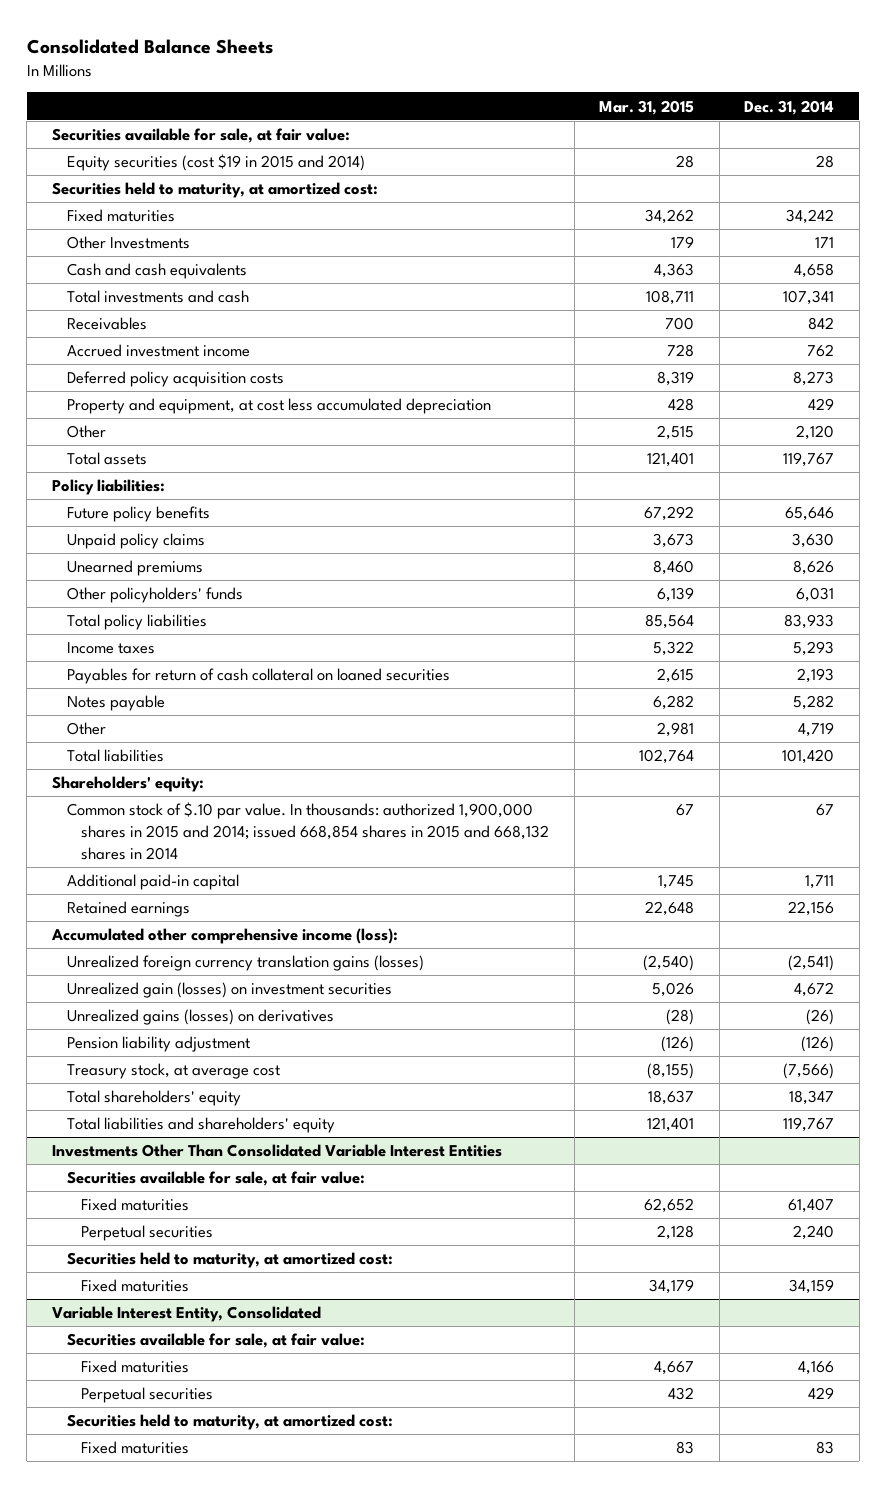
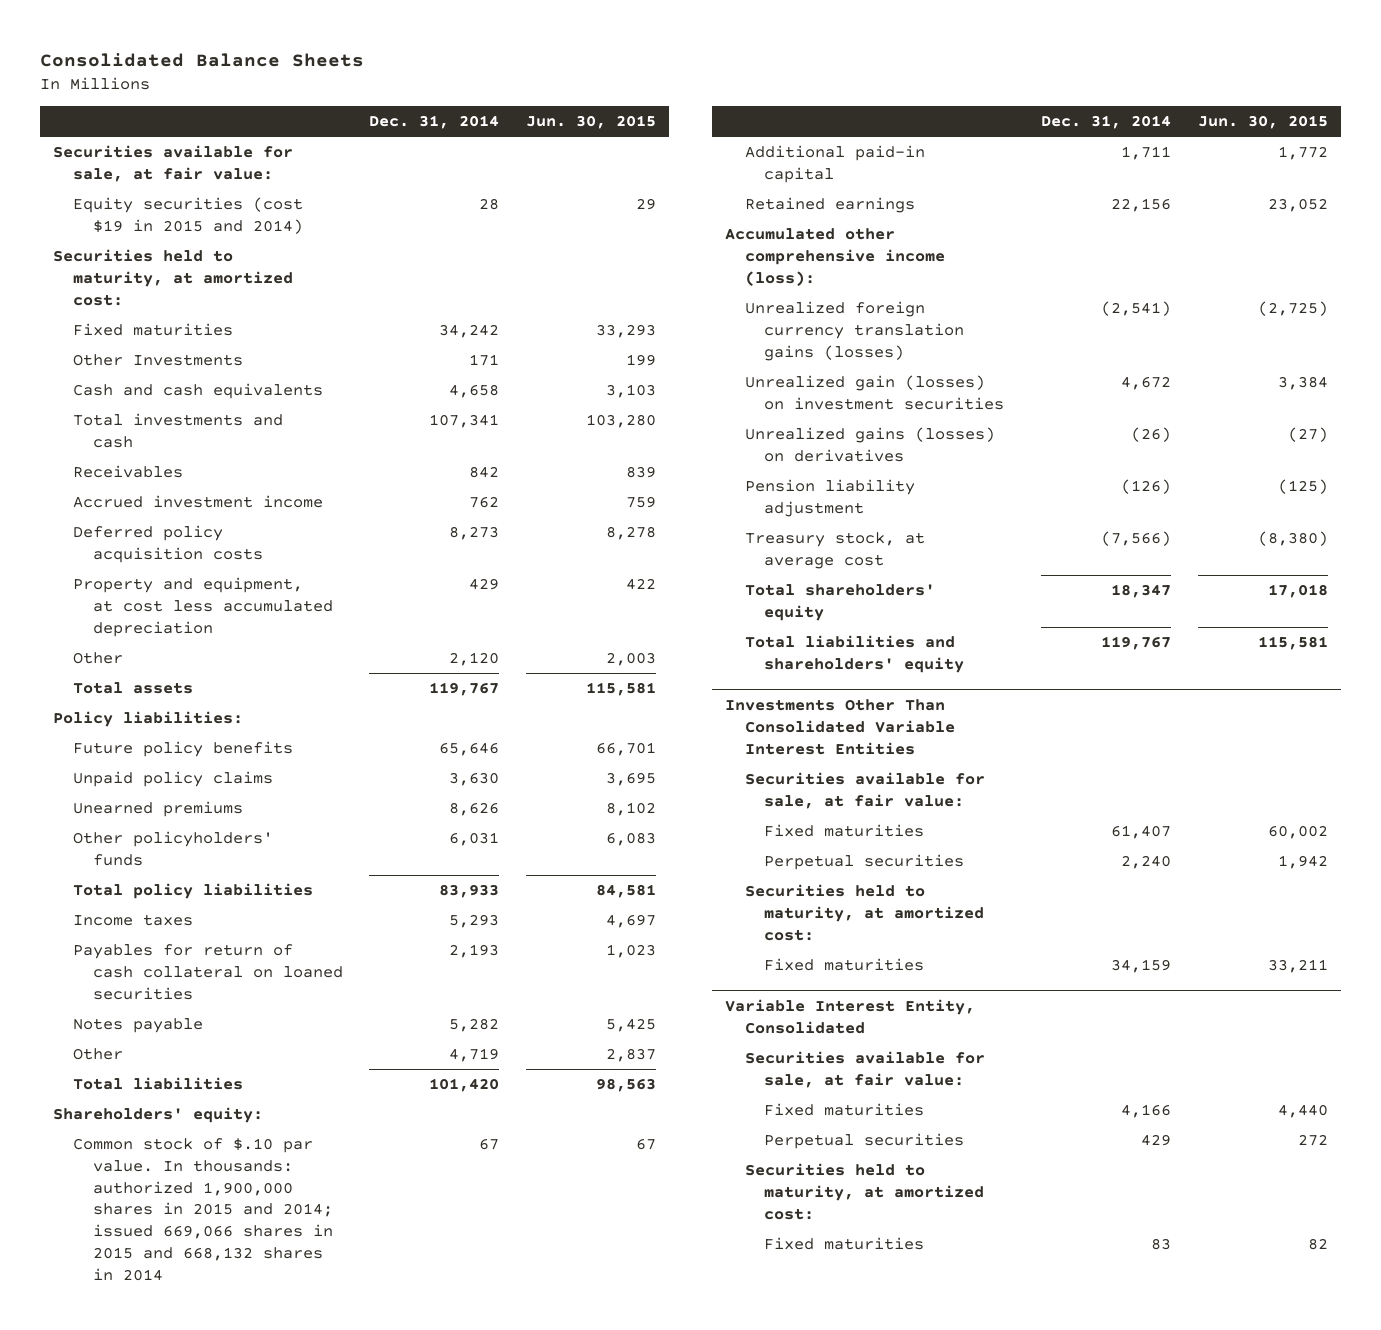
[599,99,695,115] Mar. 31, 2015 -> none
none -> [526,114,657,129] Jun. 30, 2015
[66,802,550,860] Common stock of $.10 par value. In thousands: authorized 1,900,000 shares in 2015 and 2014; issued 668,854 shares in 2015 and 668,132 shares in 2014 -> [73,1138,333,1281] Common stock of $.10 par value. In thousands: authorized 1,900,000 shares in 2015 and 2014; issued 669,066 shares in 2015 and 668,132 shares in 2014

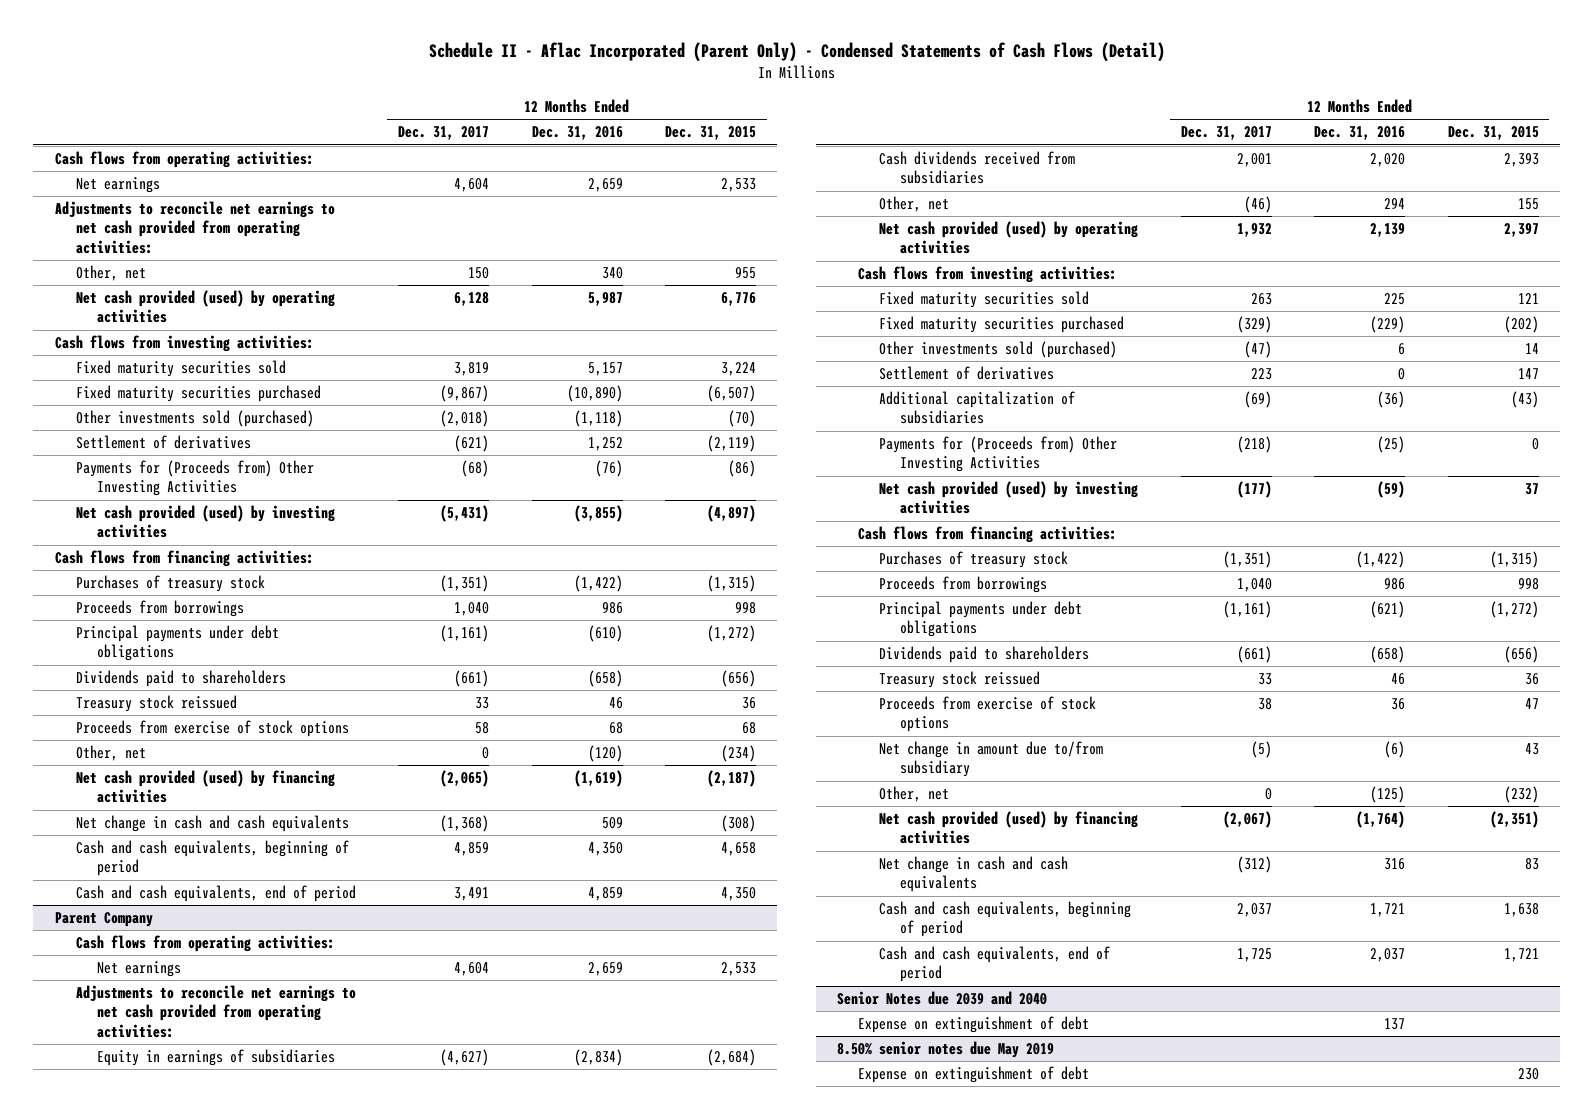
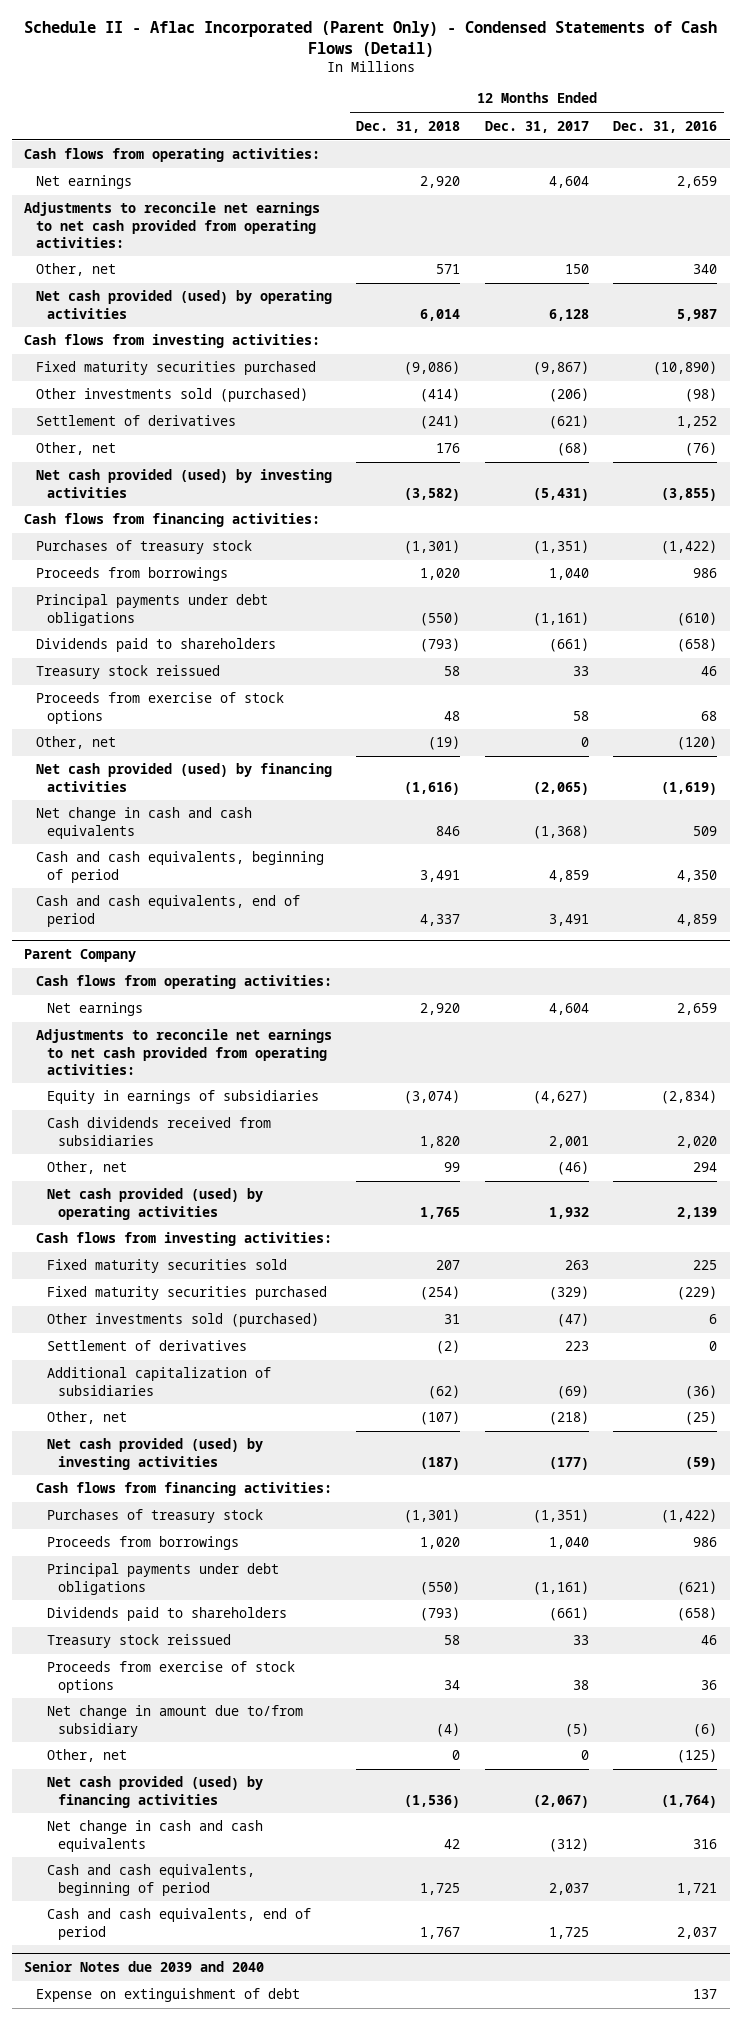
[665,126,757,141] Dec. 31, 2015 -> none
none -> [356,120,461,133] Dec. 31, 2018
[75,360,286,378] Fixed maturity securities sold -> none
[440,410,490,428] (2,018) -> [548,388,589,403] (206)
[573,410,623,428] (1,118) -> [685,388,718,403] (98)
[75,460,314,497] Payments for (Proceeds from) Other Investing Activities -> [35,442,116,456] Other, net
[879,436,1118,473] Payments for (Proceeds from) Other Investing Activities -> [46,1411,127,1425] Other, net
[837,1041,1055,1059] 8.50% senior notes due May 2019 -> none
[858,1066,1090,1084] Expense on extinguishment of debt -> none

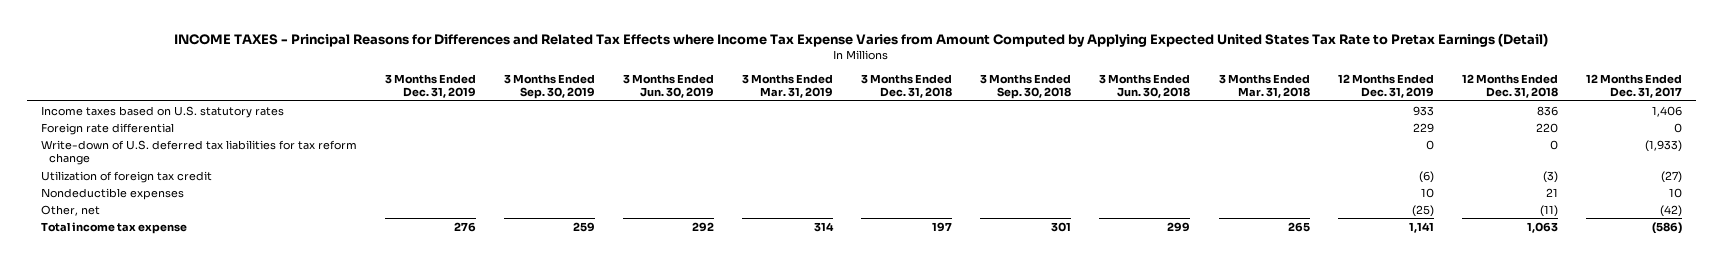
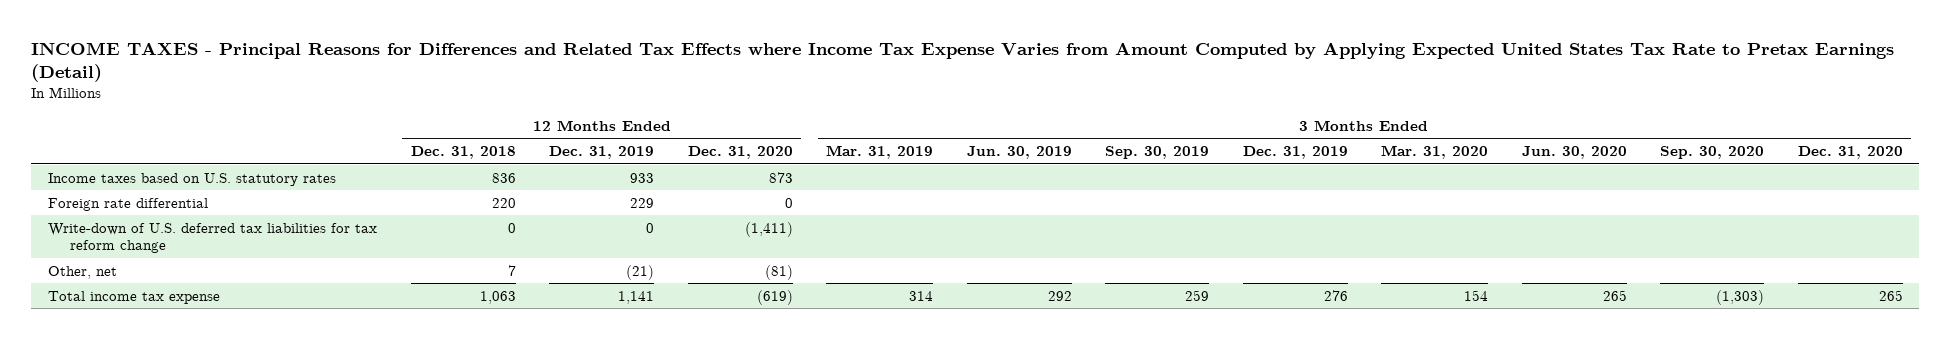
[861,73,953,99] 3 Months Ended Dec. 31, 2018 -> none
[980,73,1072,100] 3 Months Ended Sep. 30, 2018 -> none
[1099,73,1191,99] 3 Months Ended Jun. 30, 2018 -> none
[1218,73,1310,99] 3 Months Ended Mar. 31, 2018 -> none
[1585,73,1682,99] 12 Months Ended Dec. 31, 2017 -> none
none -> [687,146,793,160] Dec. 31, 2020
none -> [1381,145,1489,160] Mar. 31, 2020
none -> [1521,146,1627,160] Jun. 30, 2020
none -> [1660,146,1765,160] Sep. 30, 2020
none -> [1797,146,1903,160] Dec. 31, 2020
[40,170,212,183] Utilization of foreign tax credit -> none
[40,187,184,200] Nondeductible expenses -> none
[1411,204,1434,217] (25) -> [626,264,655,280] (21)
[1539,204,1558,217] (11) -> [507,264,516,276] 7

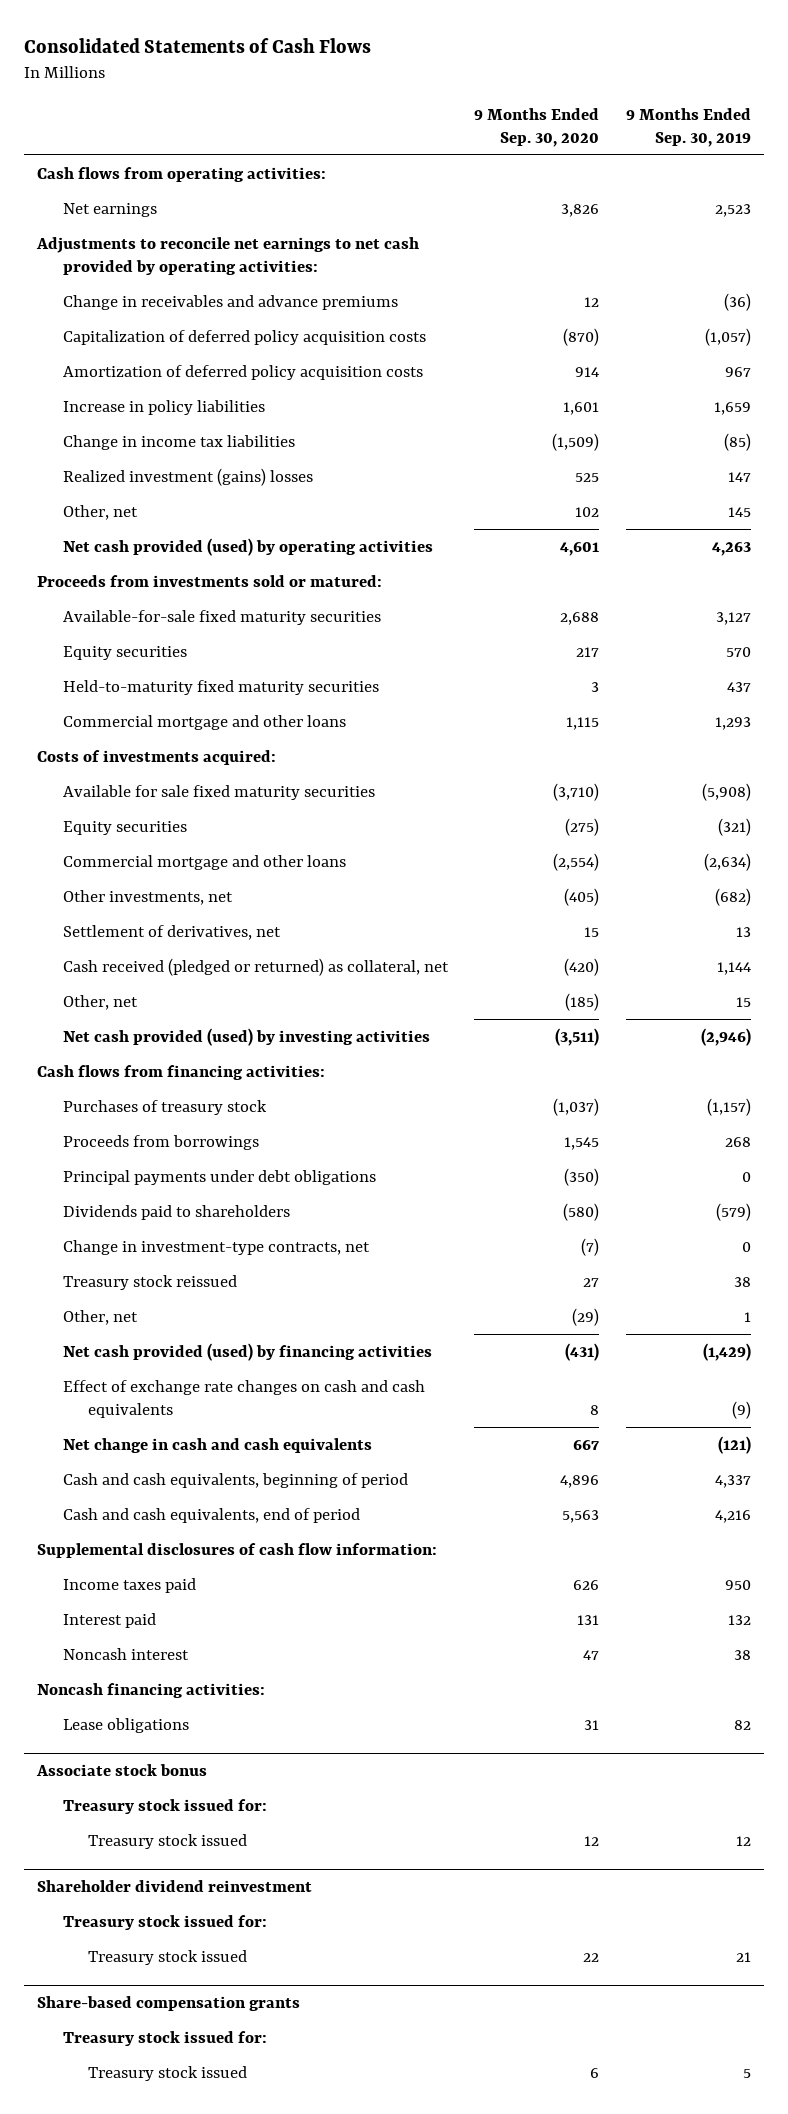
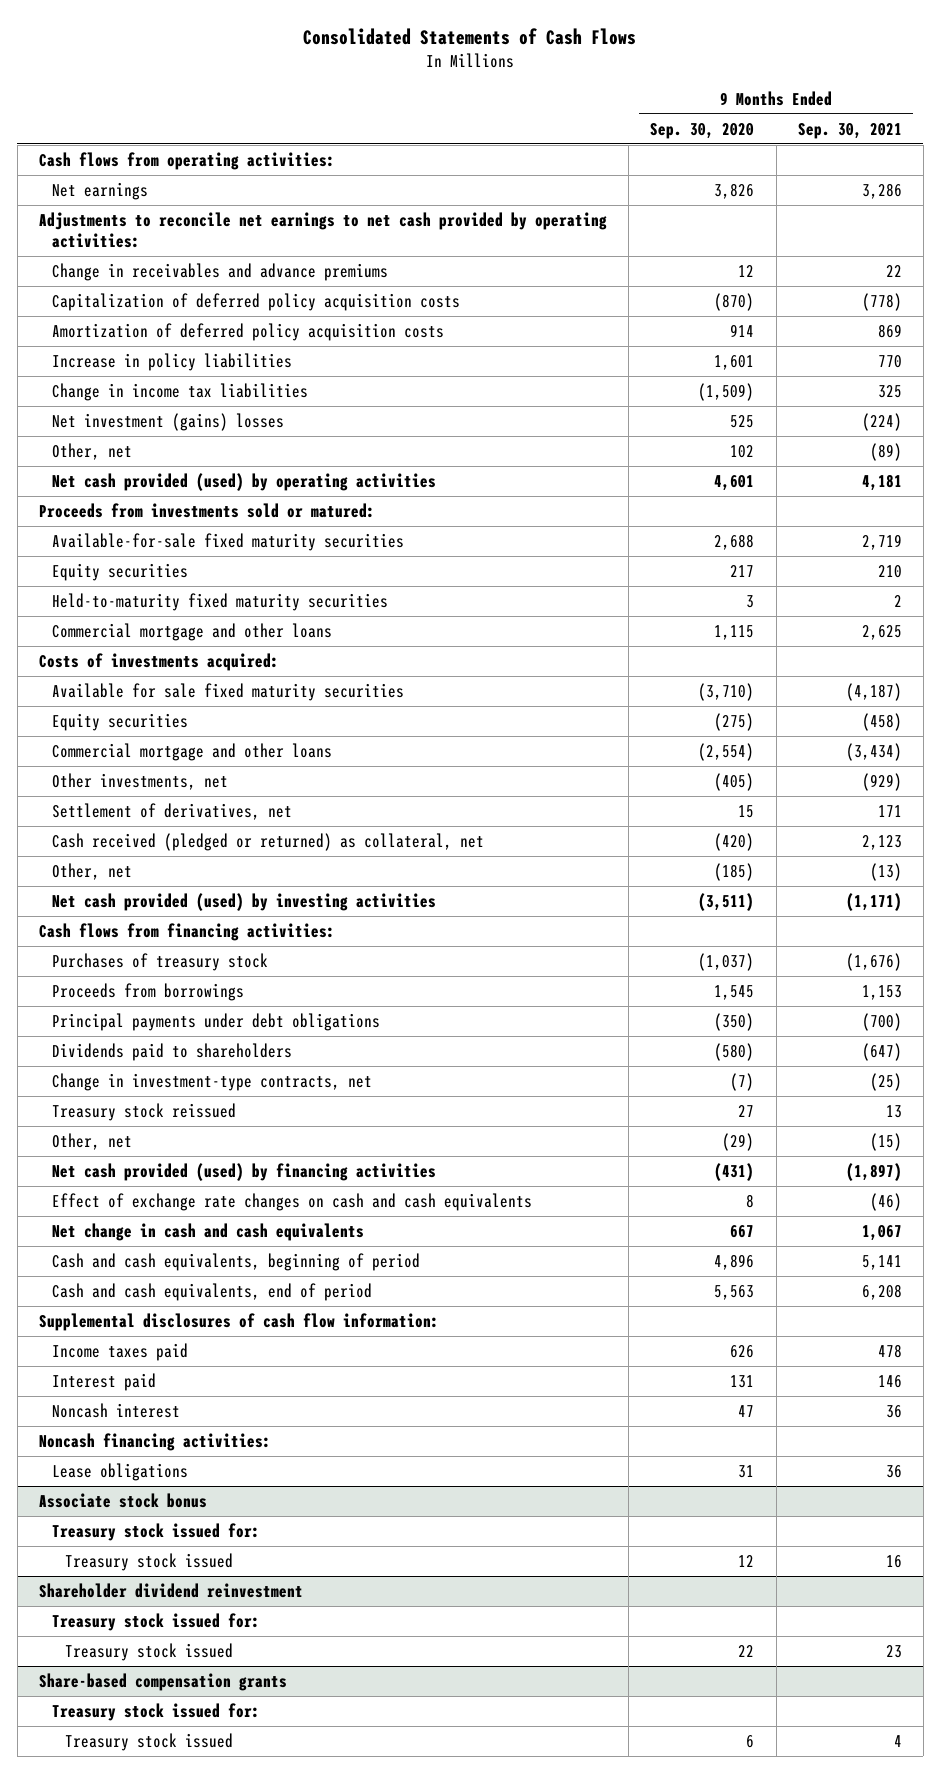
[625,107,751,147] 9 Months Ended Sep. 30, 2019 -> none
none -> [797,122,902,139] Sep. 30, 2021
[62,467,313,486] Realized investment (gains) losses -> [52,412,285,431] Net investment (gains) losses

